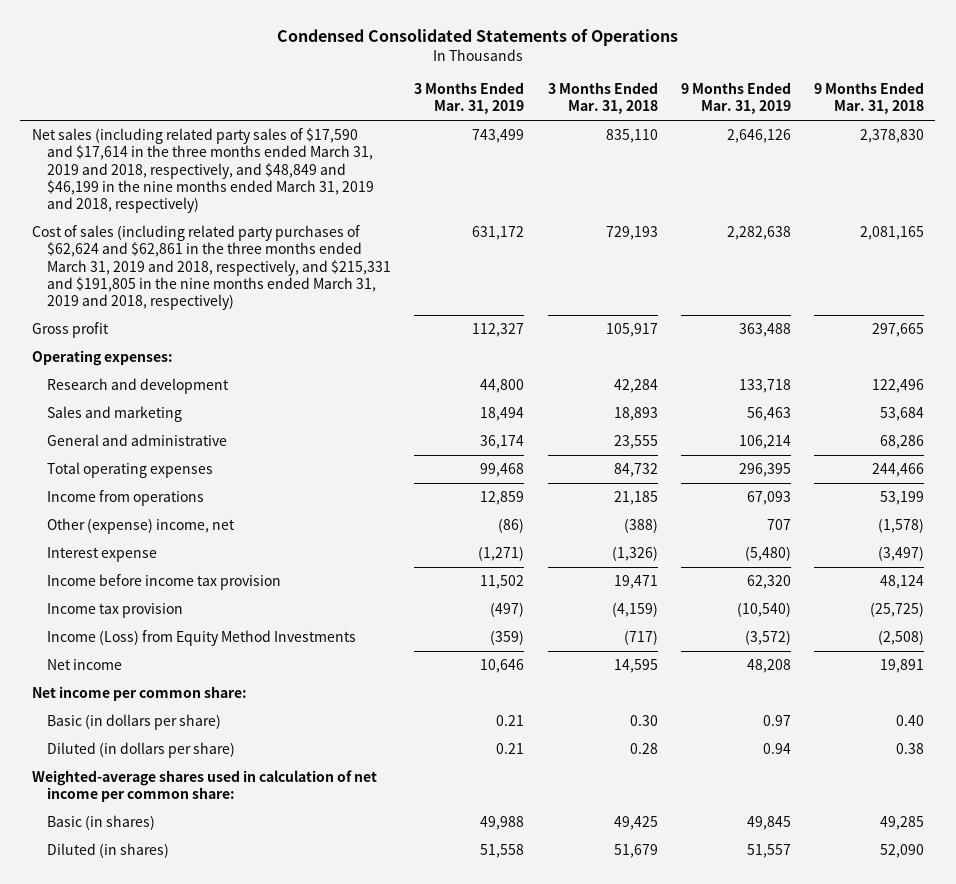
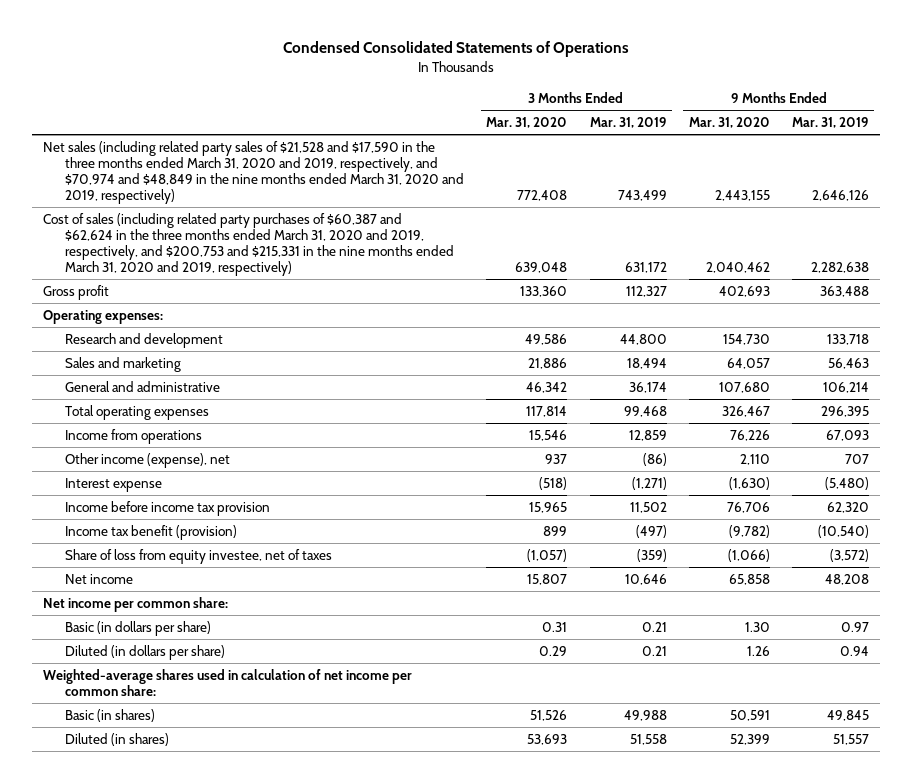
[547,81,658,115] 3 Months Ended Mar. 31, 2018 -> none
[813,81,924,115] 9 Months Ended Mar. 31, 2018 -> none
none -> [486,117,568,129] Mar. 31, 2020
none -> [688,117,770,129] Mar. 31, 2020
[32,127,375,214] Net sales (including related party sales of $17,590 and $17,614 in the three months ended March 31, 2019 and 2018, respectively, and $48,849 and $46,199 in the nine months ended March 31, 2019 and 2018, respectively) -> [43,141,465,204] Net sales (including related party sales of $21,528 and $17,590 in the three months ended March 31, 2020 and 2019, respectively, and $70,974 and $48,849 in the nine months ended March 31, 2020 and 2019, respectively)
[32,224,392,311] Cost of sales (including related party purchases of $62,624 and $62,861 in the three months ended March 31, 2019 and 2018, respectively, and $215,331 and $191,805 in the nine months ended March 31, 2019 and 2018, respectively) -> [43,213,455,276] Cost of sales (including related party purchases of $60,387 and $62,624 in the three months ended March 31, 2020 and 2019, respectively, and $200,753 and $215,331 in the nine months ended March 31, 2020 and 2019, respectively)
[47,517,236,534] Other (expense) income, net -> [65,453,231,469] Other income (expense), net
[47,602,184,618] Income tax provision -> [65,525,238,541] Income tax benefit (provision)
[47,629,357,646] Income (Loss) from Equity Method Investments -> [65,549,333,565] Share of loss from equity investee, net of taxes

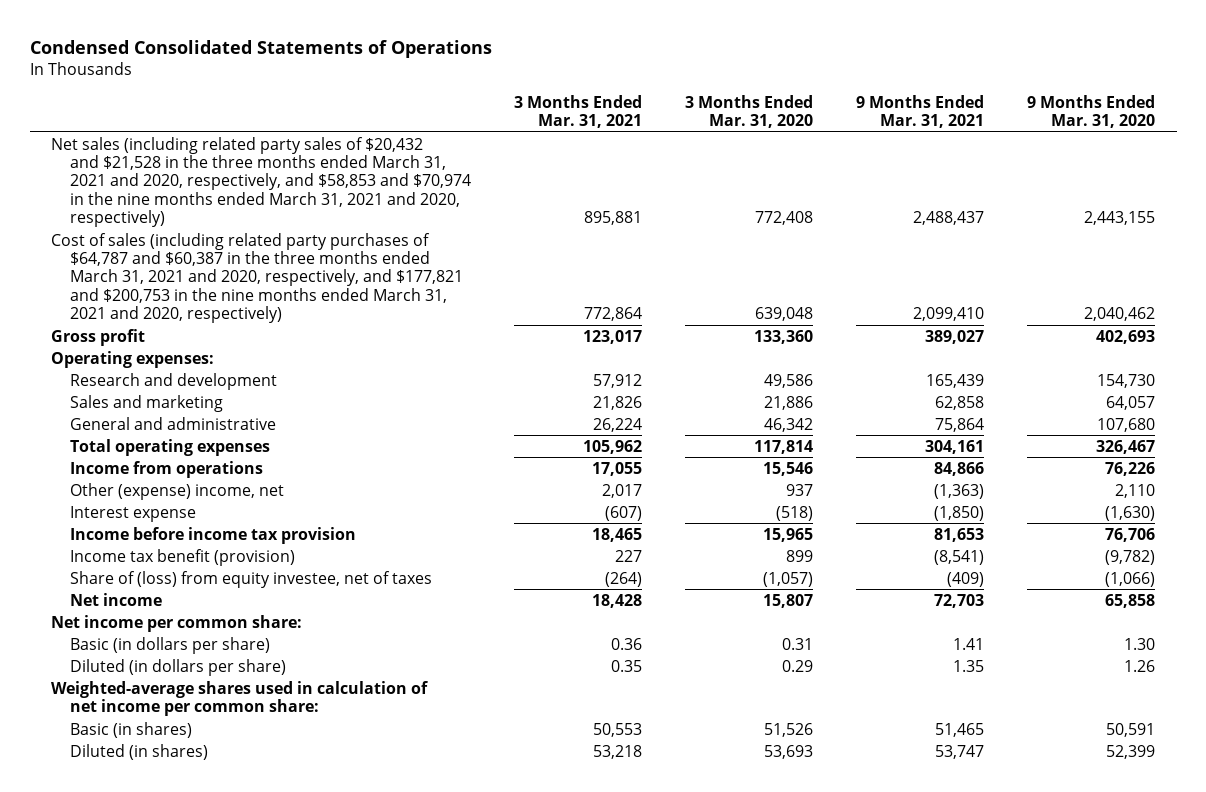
[589,117,667,129] Mar. 31, 2019 -> none
[791,117,869,129] Mar. 31, 2019 -> none
none -> [514,94,643,128] 3 Months Ended Mar. 31, 2021
none -> [856,94,985,128] 9 Months Ended Mar. 31, 2021
[43,141,465,204] Net sales (including related party sales of $21,528 and $17,590 in the three months ended March 31, 2020 and 2019, respectively, and $70,974 and $48,849 in the nine months ended March 31, 2020 and 2019, respectively) -> [51,136,472,228] Net sales (including related party sales of $20,432 and $21,528 in the three months ended March 31, 2021 and 2020, respectively, and $58,853 and $70,974 in the nine months ended March 31, 2021 and 2020, respectively)
[43,213,455,276] Cost of sales (including related party purchases of $60,387 and $62,624 in the three months ended March 31, 2020 and 2019, respectively, and $200,753 and $215,331 in the nine months ended March 31, 2020 and 2019, respectively) -> [51,232,464,324] Cost of sales (including related party purchases of $64,787 and $60,387 in the three months ended March 31, 2021 and 2020, respectively, and $177,821 and $200,753 in the nine months ended March 31, 2021 and 2020, respectively)
[65,453,231,469] Other income (expense), net -> [70,482,285,500] Other (expense) income, net
[65,549,333,565] Share of loss from equity investee, net of taxes -> [70,570,433,588] Share of (loss) from equity investee, net of taxes

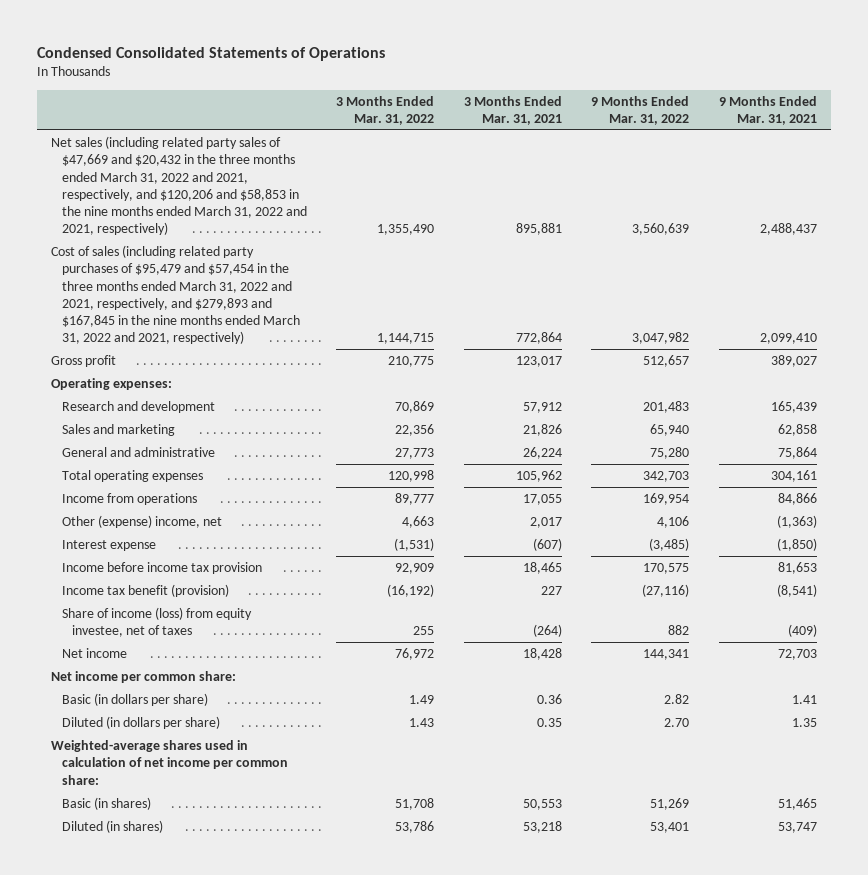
[685,94,814,128] 3 Months Ended Mar. 31, 2020 -> none
[1027,94,1156,128] 9 Months Ended Mar. 31, 2020 -> none
none -> [336,95,435,125] 3 Months Ended Mar. 31, 2022
none -> [591,95,690,125] 9 Months Ended Mar. 31, 2022
[51,136,472,228] Net sales (including related party sales of $20,432 and $21,528 in the three months ended March 31, 2021 and 2020, respectively, and $58,853 and $70,974 in the nine months ended March 31, 2021 and 2020, respectively) -> [51,135,307,236] Net sales (including related party sales of $47,669 and $20,432 in the three months ended March 31, 2022 and 2021, respectively, and $120,206 and $58,853 in the nine months ended March 31, 2022 and 2021, respectively)
[51,232,464,324] Cost of sales (including related party purchases of $64,787 and $60,387 in the three months ended March 31, 2021 and 2020, respectively, and $177,821 and $200,753 in the nine months ended March 31, 2021 and 2020, respectively) -> [51,244,300,345] Cost of sales (including related party purchases of $95,479 and $57,454 in the three months ended March 31, 2022 and 2021, respectively, and $279,893 and $167,845 in the nine months ended March 31, 2022 and 2021, respectively)
[70,570,433,588] Share of (loss) from equity investee, net of taxes -> [61,606,252,638] Share of income (loss) from equity investee, net of taxes

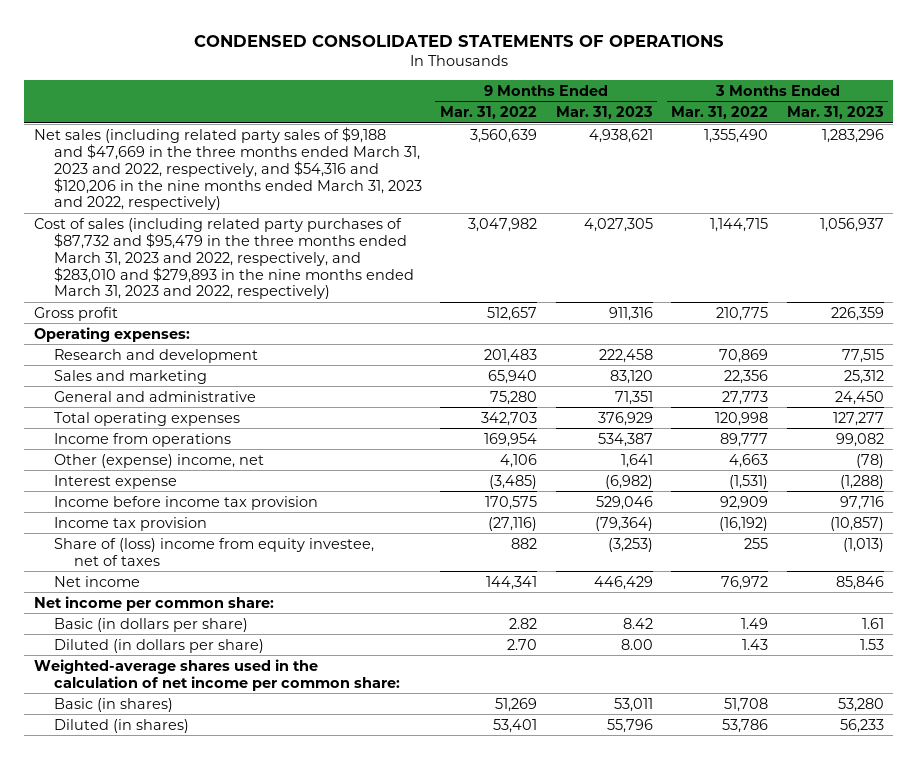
[36,46,385,61] Condensed Consolidated Statements of Operations -> [193,34,724,47] CONDENSED CONSOLIDATED STATEMENTS OF OPERATIONS
[463,95,562,125] 3 Months Ended Mar. 31, 2021 -> none
[718,95,817,125] 9 Months Ended Mar. 31, 2021 -> none
none -> [555,106,653,120] Mar. 31, 2023
none -> [786,106,884,120] Mar. 31, 2023
[51,135,307,236] Net sales (including related party sales of $47,669 and $20,432 in the three months ended March 31, 2022 and 2021, respectively, and $120,206 and $58,853 in the nine months ended March 31, 2022 and 2021, respectively) -> [33,126,422,211] Net sales (including related party sales of $9,188 and $47,669 in the three months ended March 31, 2023 and 2022, respectively, and $54,316 and $120,206 in the nine months ended March 31, 2023 and 2022, respectively)
[51,244,300,345] Cost of sales (including related party purchases of $95,479 and $57,454 in the three months ended March 31, 2022 and 2021, respectively, and $279,893 and $167,845 in the nine months ended March 31, 2022 and 2021, respectively) -> [33,217,414,300] Cost of sales (including related party purchases of $87,732 and $95,479 in the three months ended March 31, 2023 and 2022, respectively, and $283,010 and $279,893 in the nine months ended March 31, 2023 and 2022, respectively)
[61,583,229,597] Income tax benefit (provision) -> [53,516,207,531] Income tax provision
[61,606,252,638] Share of income (loss) from equity investee, net of taxes -> [53,537,374,566] Share of (loss) income from equity investee, net of taxes
[51,739,288,785] Weighted-average shares used in calculation of net income per common share: -> [33,658,400,691] Weighted-average shares used in the calculation of net income per common share:

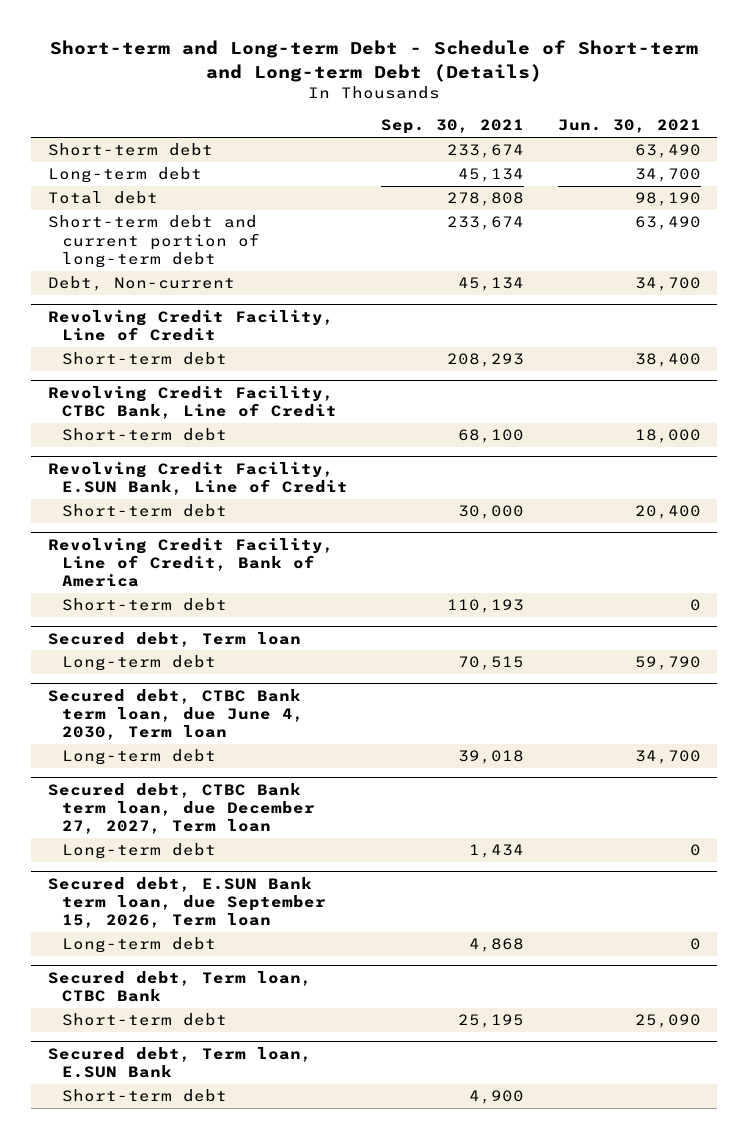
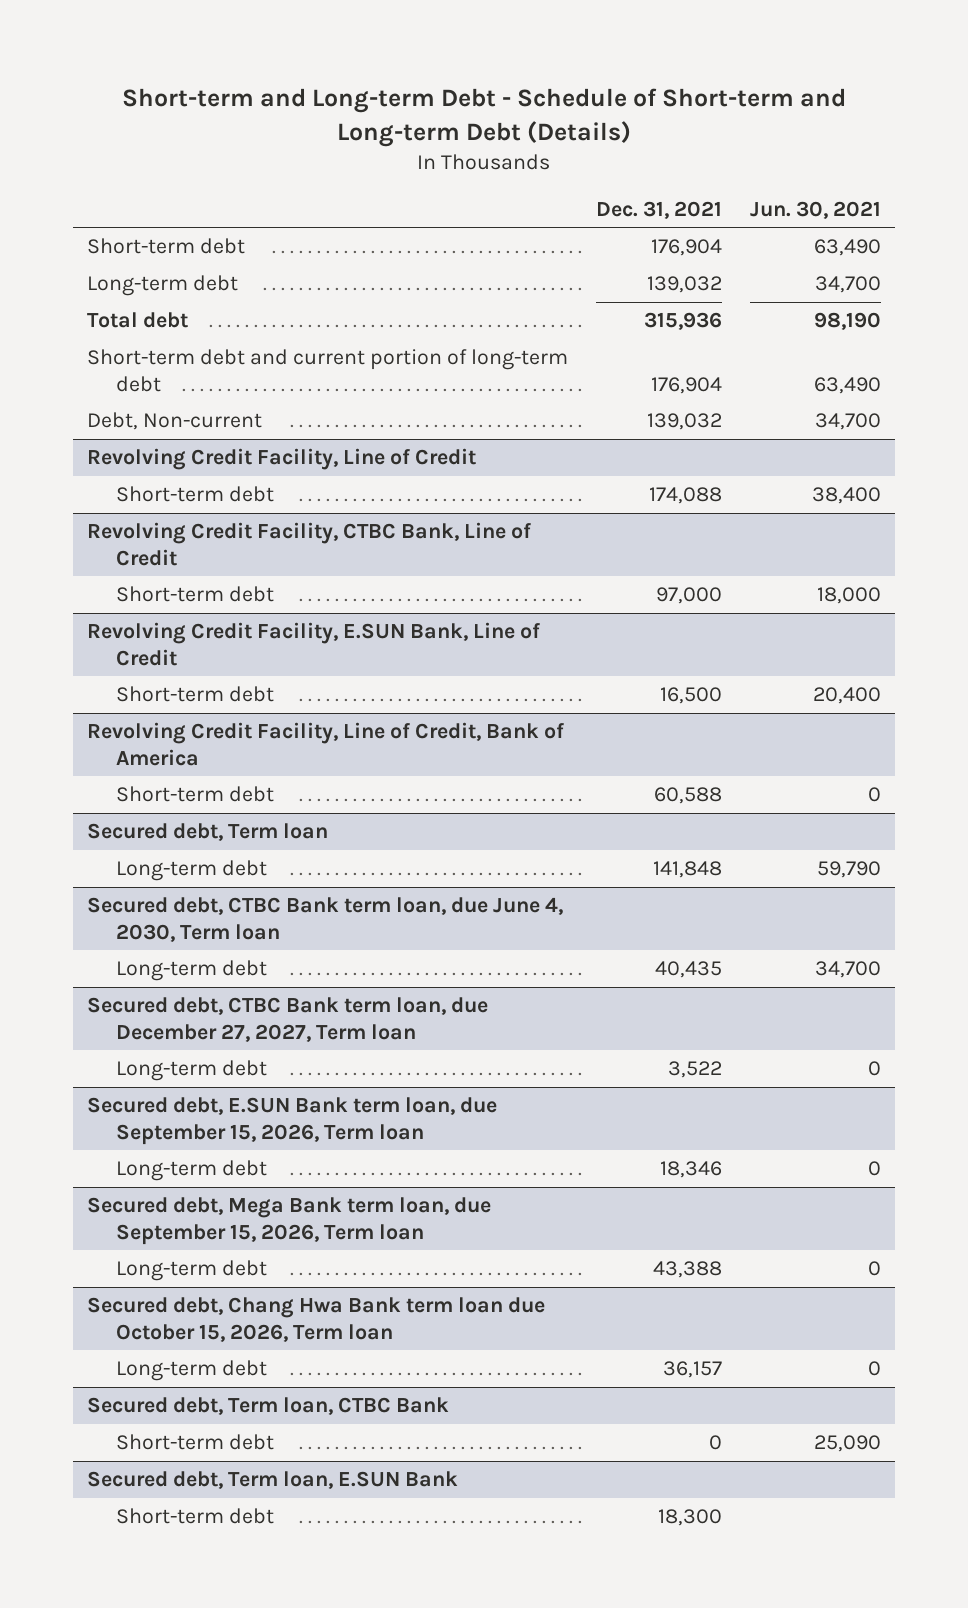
[381,119,525,135] Sep. 30, 2021 -> none
none -> [595,201,722,220] Dec. 31, 2021
none -> [86,1197,491,1245] Secured debt, Mega Bank term loan, due September 15, 2026, Term loan
none -> [115,1260,267,1282] Long-term debt
none -> [86,1297,545,1342] Secured debt, Chang Hwa Bank term loan due October 15, 2026, Term loan
none -> [115,1360,267,1382] Long-term debt

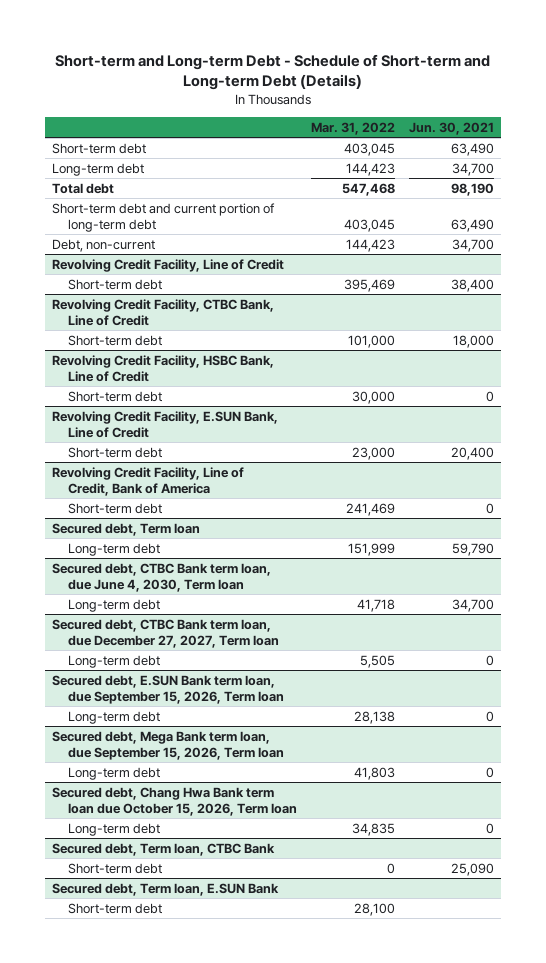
[595,201,722,220] Dec. 31, 2021 -> none
none -> [311,121,396,135] Mar. 31, 2022
[86,412,262,431] Debt, Non-current -> [52,238,156,252] Debt, non-current
none -> [52,354,275,382] Revolving Credit Facility, HSBC Bank, Line of Credit
none -> [68,390,163,402] Short-term debt

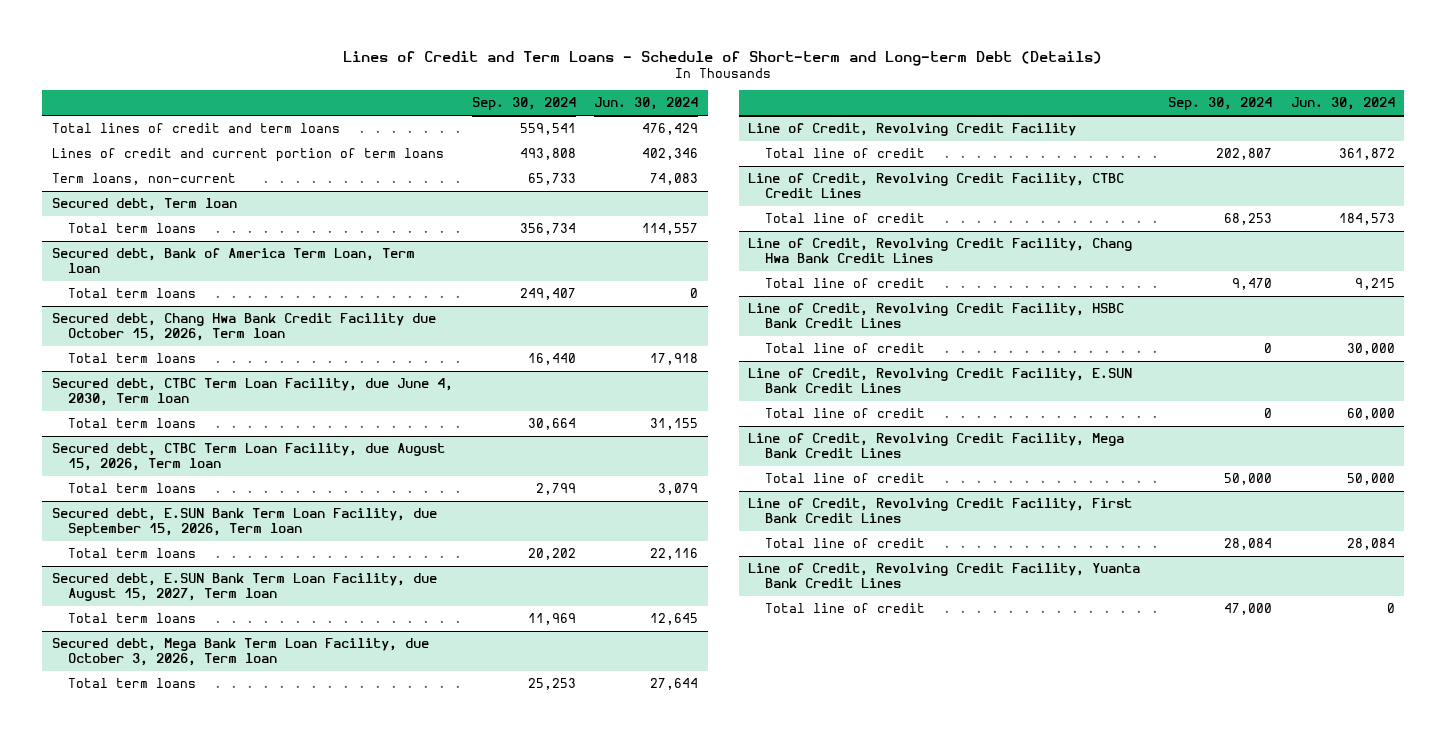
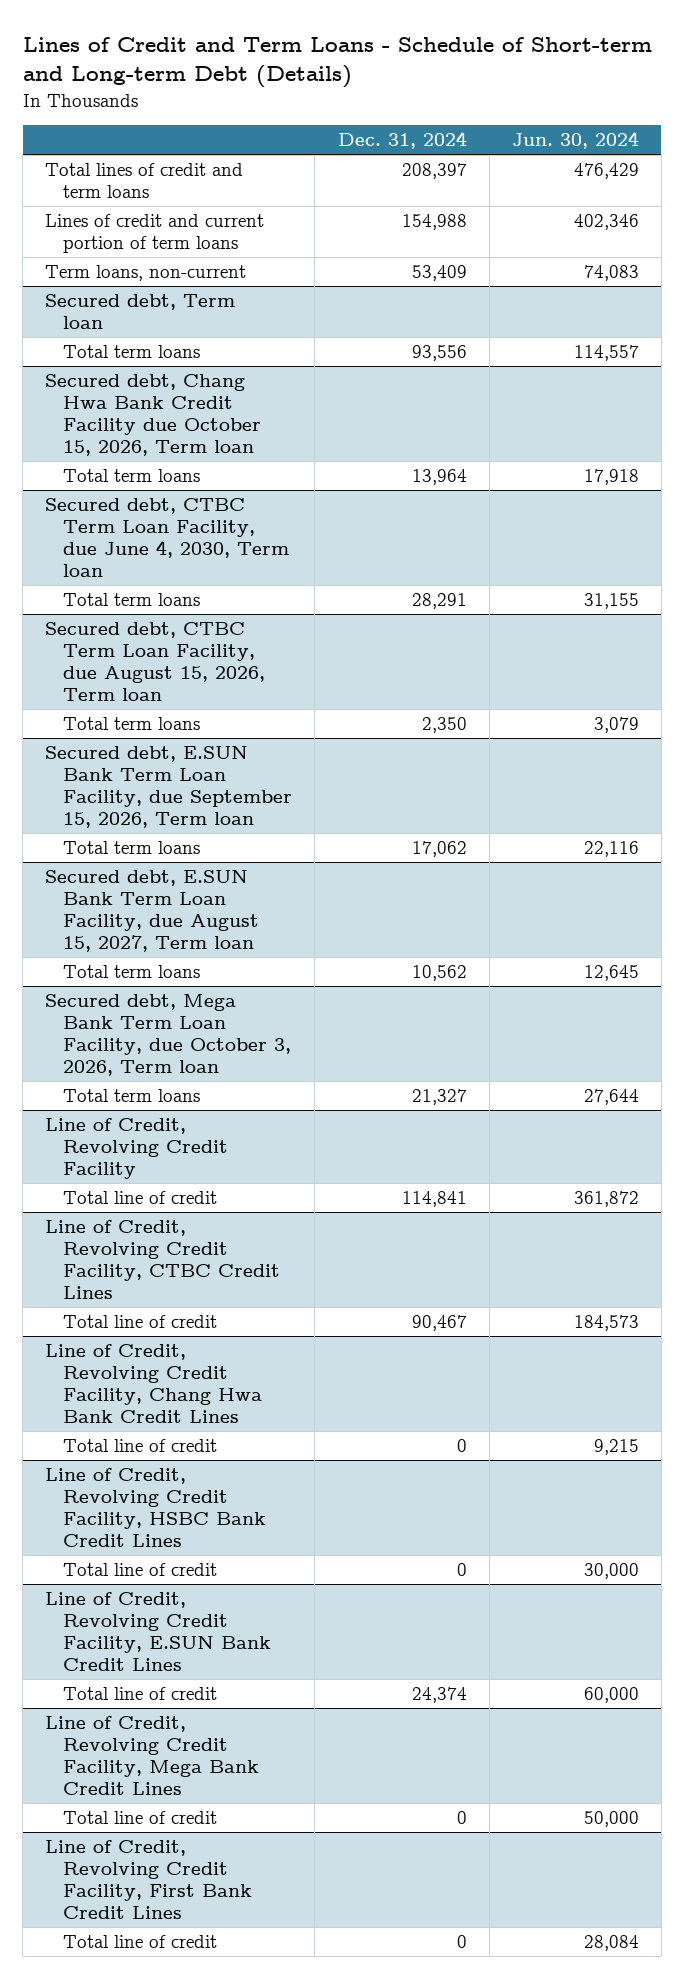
[471,97,576,112] Sep. 30, 2024 -> none
none -> [337,131,467,150] Dec. 31, 2024
[51,247,415,274] Secured debt, Bank of America Term Loan, Term loan -> none
[68,287,197,298] Total term loans -> none
[748,562,1141,589] Line of Credit, Revolving Credit Facility, Yuanta Bank Credit Lines -> none
[764,602,925,613] Total line of credit -> none

